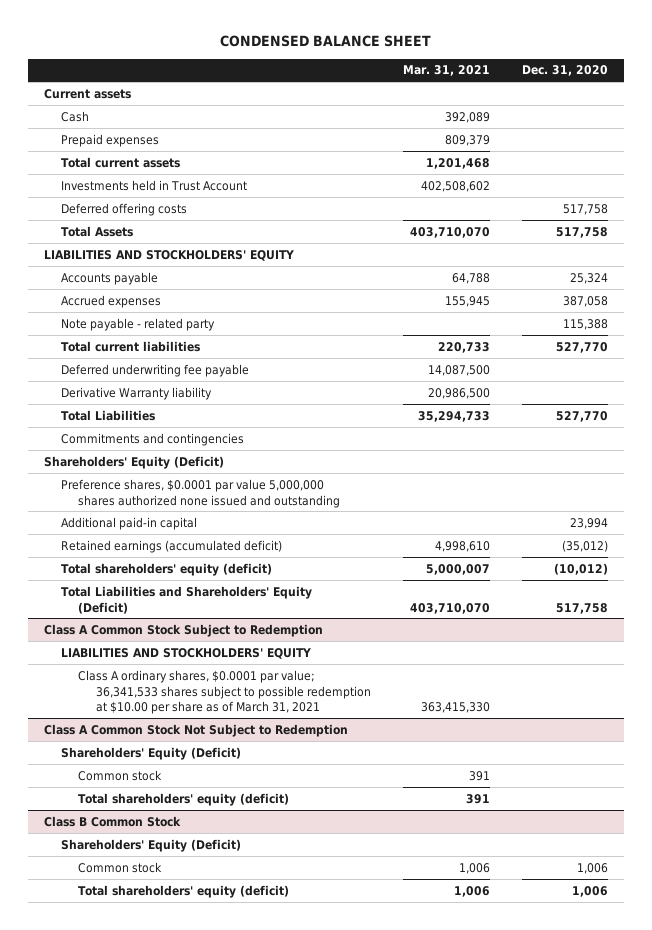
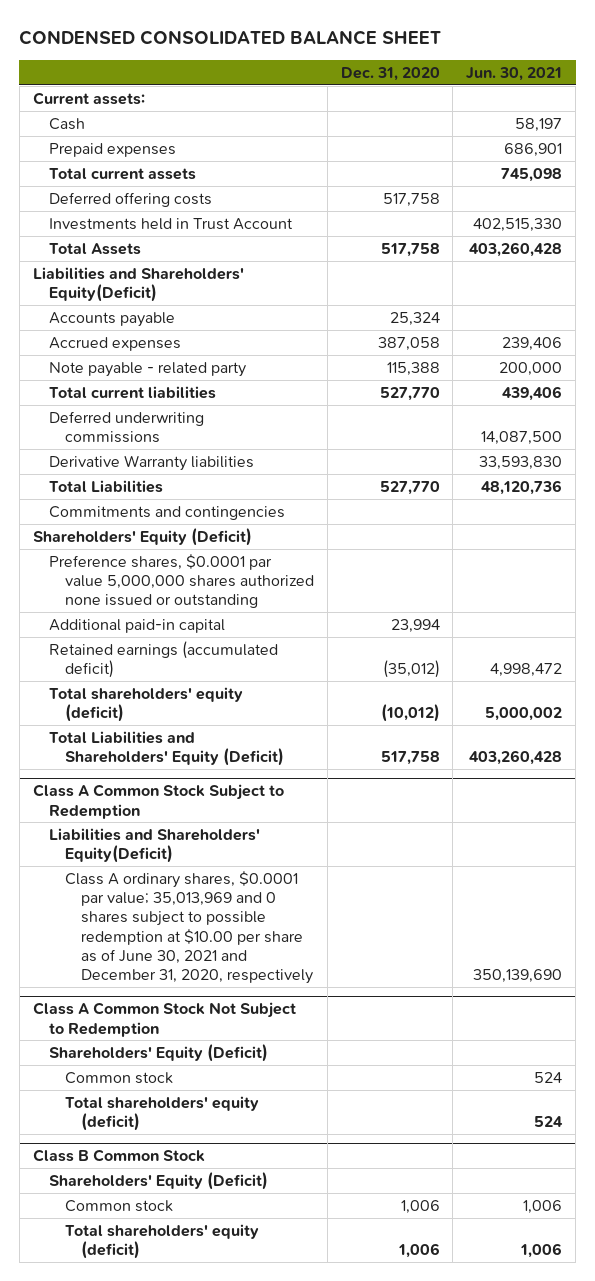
[219,35,431,48] CONDENSED BALANCE SHEET -> [19,30,442,46] CONDENSED CONSOLIDATED BALANCE SHEET
[402,65,490,77] Mar. 31, 2021 -> none
none -> [466,67,563,82] Jun. 30, 2021
[43,88,131,99] Current assets -> [32,91,145,105] Current assets:
[61,179,248,191] Investments held in Trust Account -> [48,217,293,230] Investments held in Trust Account
[43,249,294,261] LIABILITIES AND STOCKHOLDERS' EQUITY -> [32,266,244,302] Liabilities and Shareholders' Equity(Deficit)
[61,363,250,377] Deferred underwriting fee payable -> [48,410,204,443] Deferred underwriting commissions
[61,386,213,400] Derivative Warranty liability -> [48,454,254,471] Derivative Warranty liabilities
[61,478,341,508] Preference shares, $0.0001 par value 5,000,000 shares authorized none issued and outstanding -> [48,553,314,609] Preference shares, $0.0001 par value 5,000,000 shares authorized none issued or outstanding
[61,647,312,659] LIABILITIES AND STOCKHOLDERS' EQUITY -> [48,827,260,863] Liabilities and Shareholders' Equity(Deficit)
[78,669,371,715] Class A ordinary shares, $0.0001 par value; 36,341,533 shares subject to possible redemption at $10.00 per share as of March 31, 2021 -> [64,870,313,985] Class A ordinary shares, $0.0001 par value; 35,013,969 and 0 shares subject to possible redemption at $10.00 per share as of June 30, 2021 and December 31, 2020, respectively

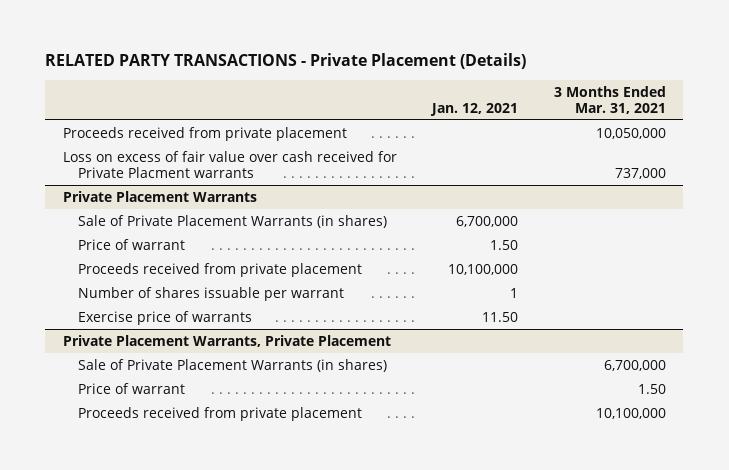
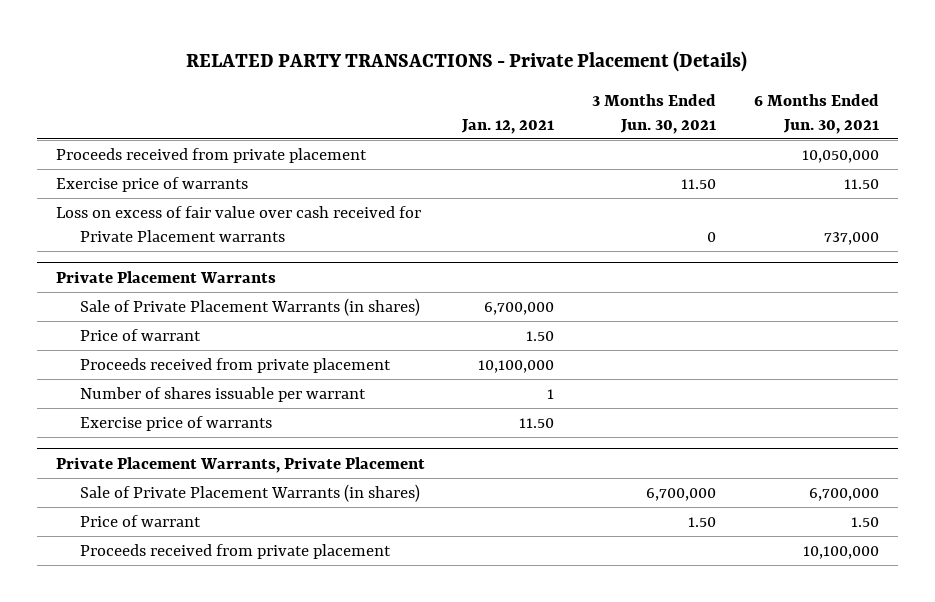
[553,85,666,114] 3 Months Ended Mar. 31, 2021 -> none
none -> [592,93,717,134] 3 Months Ended Jun. 30, 2021
none -> [753,93,879,134] 6 Months Ended Jun. 30, 2021
none -> [55,176,248,192] Exercise price of warrants
[62,150,397,178] Loss on excess of fair value over cash received for Private Placment warrants -> [55,205,421,242] Loss on excess of fair value over cash received for Private Placement warrants

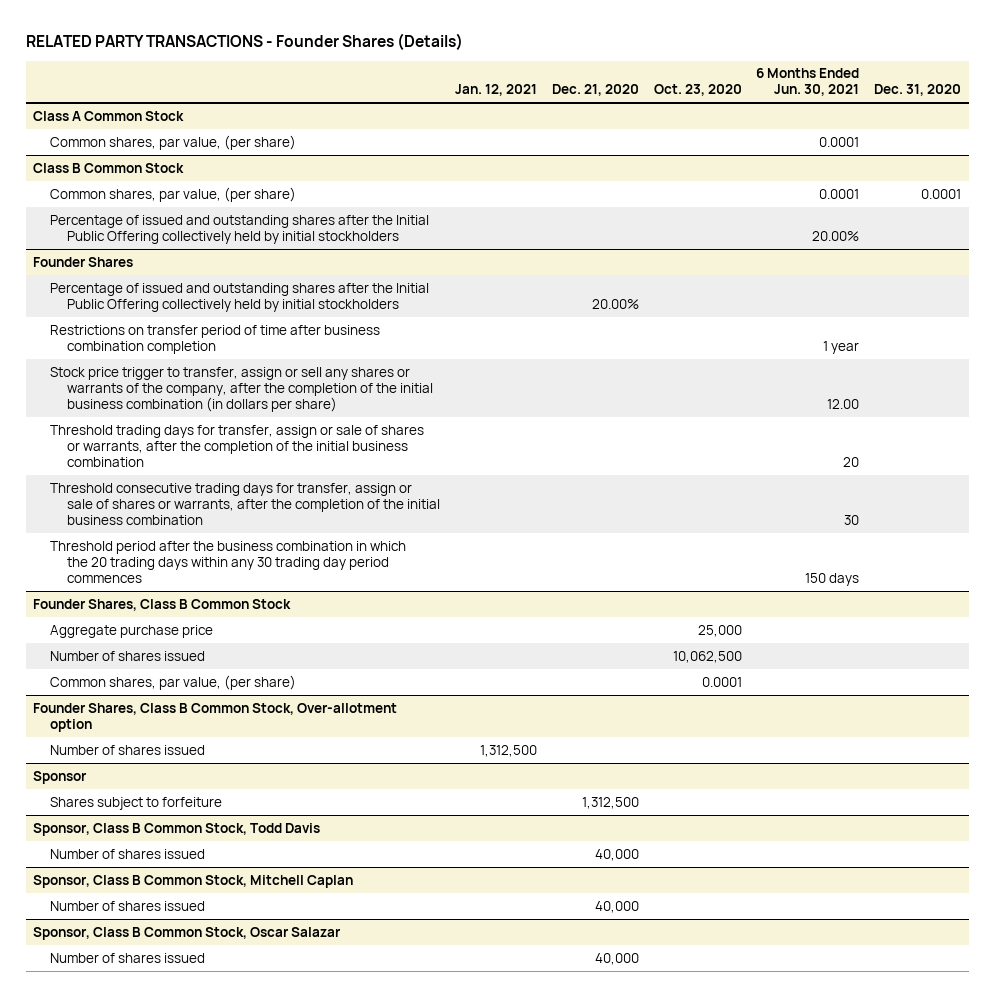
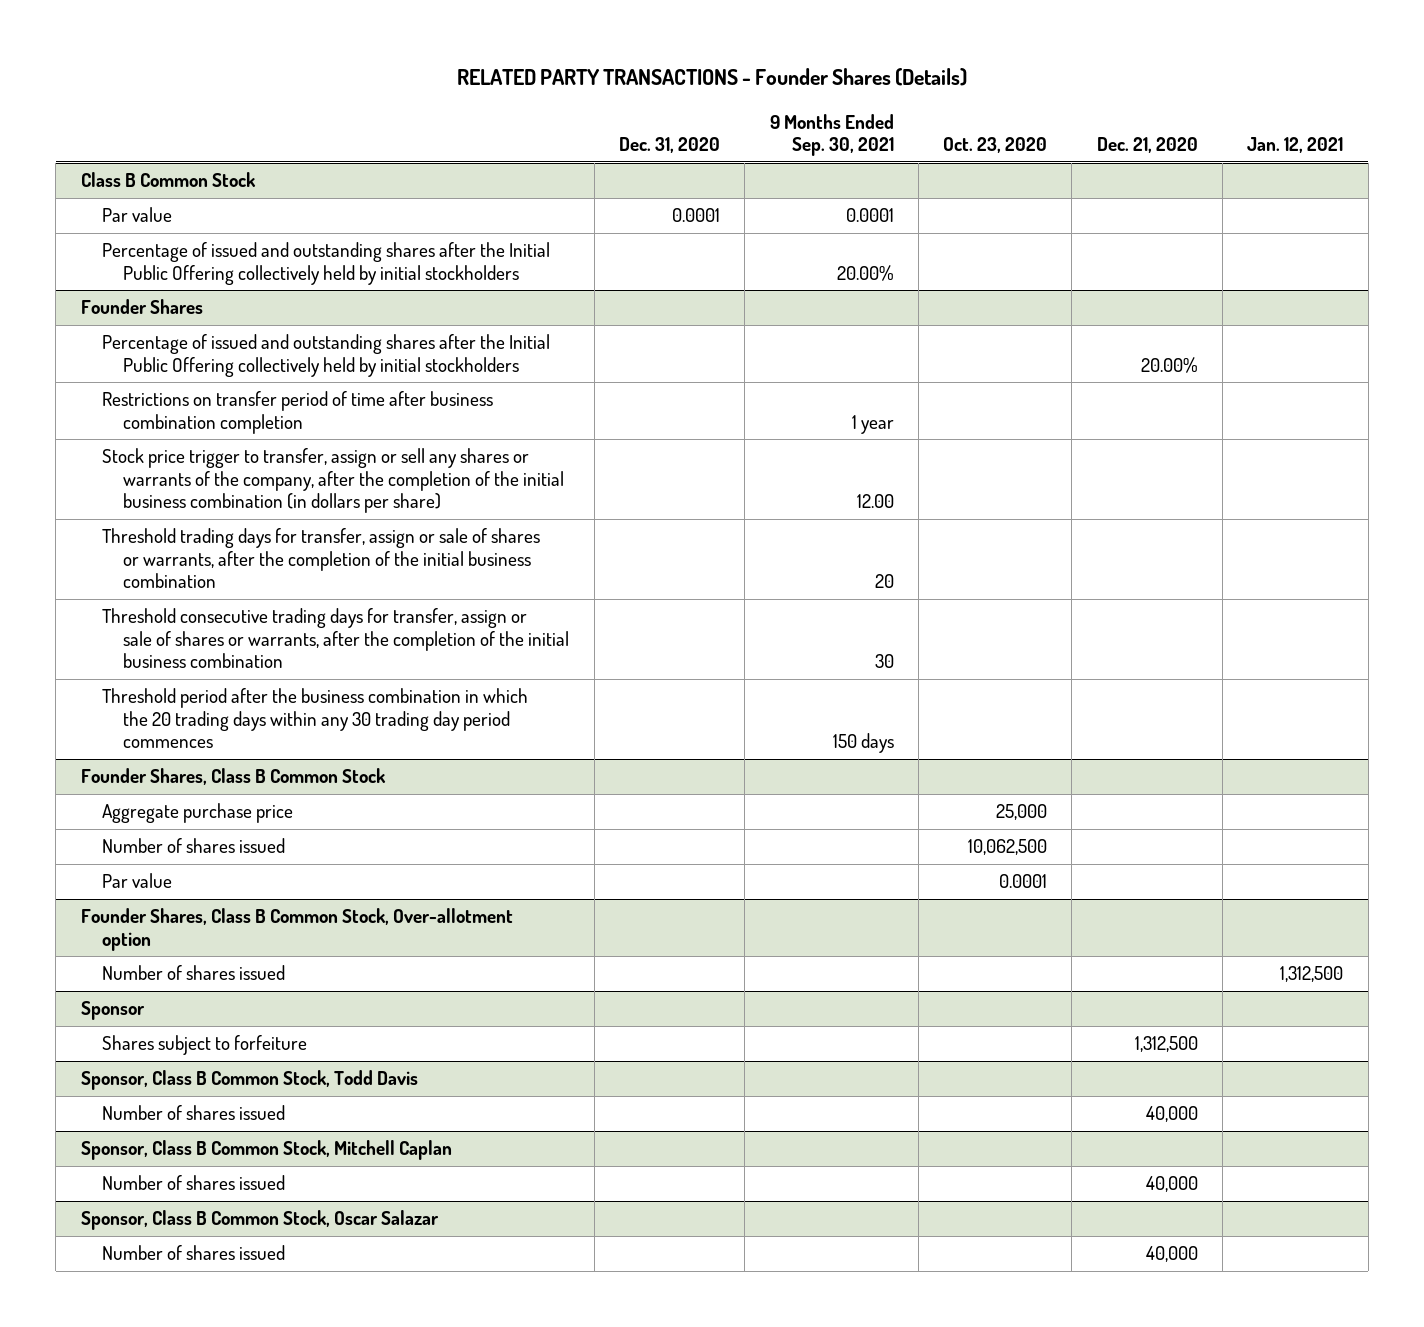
[756,68,860,97] 6 Months Ended Jun. 30, 2021 -> none
none -> [769,113,894,156] 9 Months Ended Sep. 30, 2021
[33,110,185,121] Class A Common Stock -> none
[50,134,297,150] Common shares, par value, (per share) -> none
[50,186,297,202] Common shares, par value, (per share) -> [102,207,173,223] Par value
[50,674,297,690] Common shares, par value, (per share) -> [102,873,173,889] Par value

